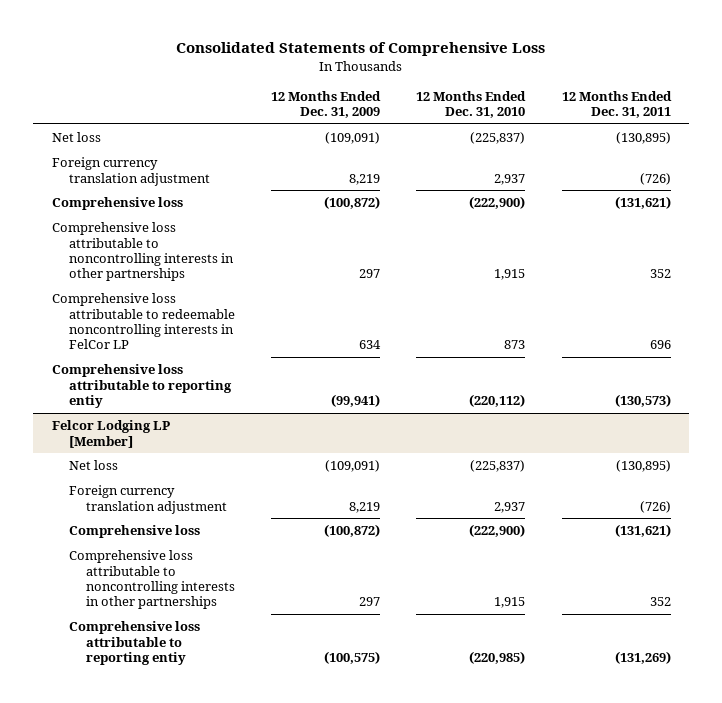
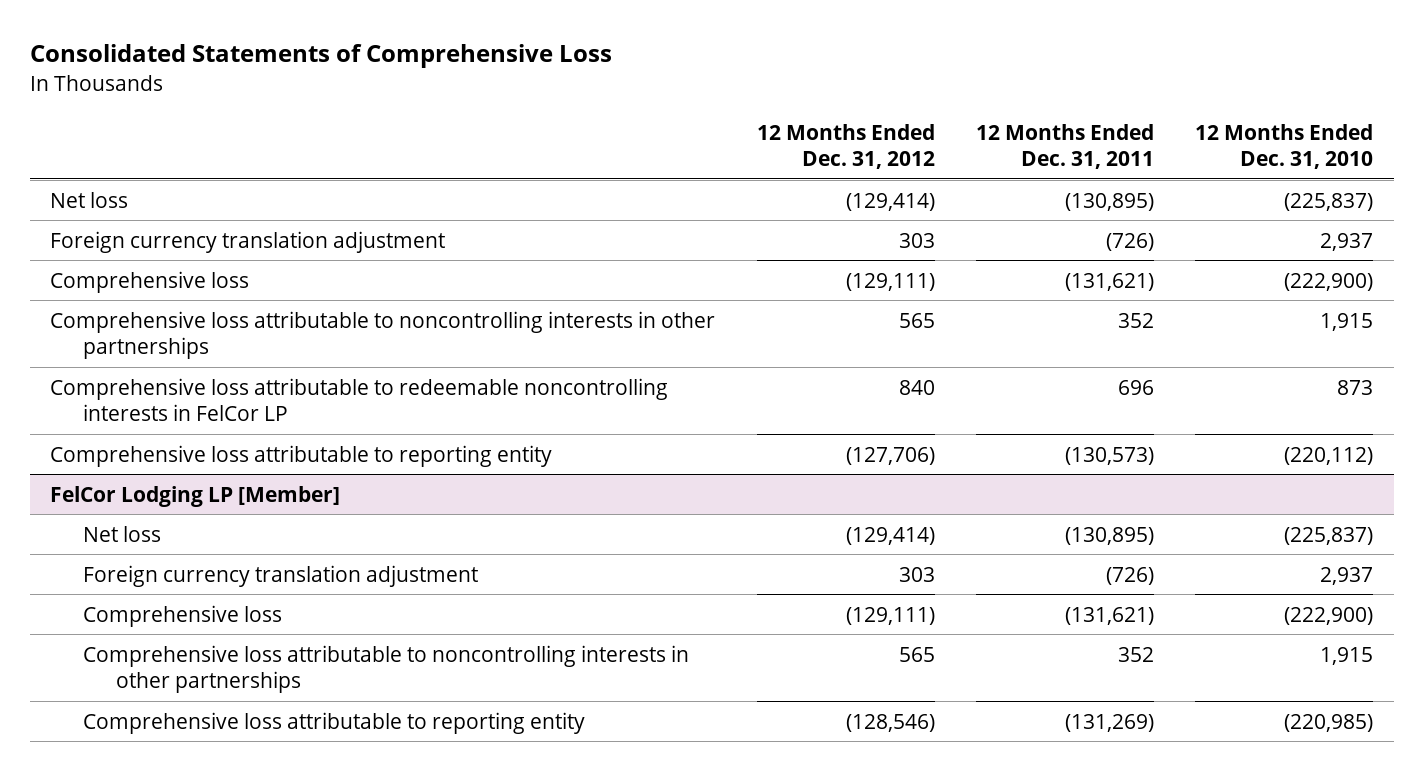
[271,90,382,118] 12 Months Ended Dec. 31, 2009 -> none
none -> [756,123,935,169] 12 Months Ended Dec. 31, 2012
[51,364,232,408] Comprehensive loss attributable to reporting entiy -> [50,444,553,467] Comprehensive loss attributable to reporting entity
[51,420,170,448] Felcor Lodging LP [Member] -> [50,485,341,507] FelCor Lodging LP [Member]
[68,621,200,665] Comprehensive loss attributable to reporting entiy -> [83,711,586,734] Comprehensive loss attributable to reporting entity

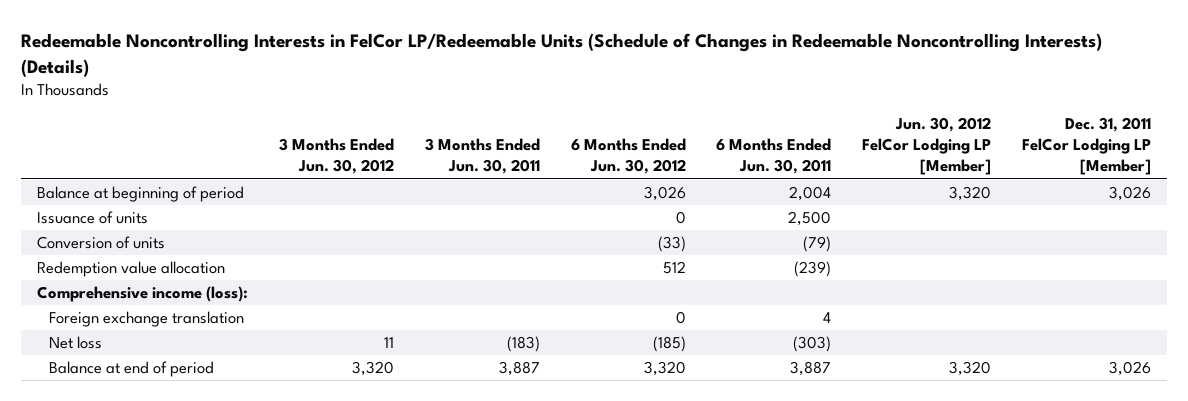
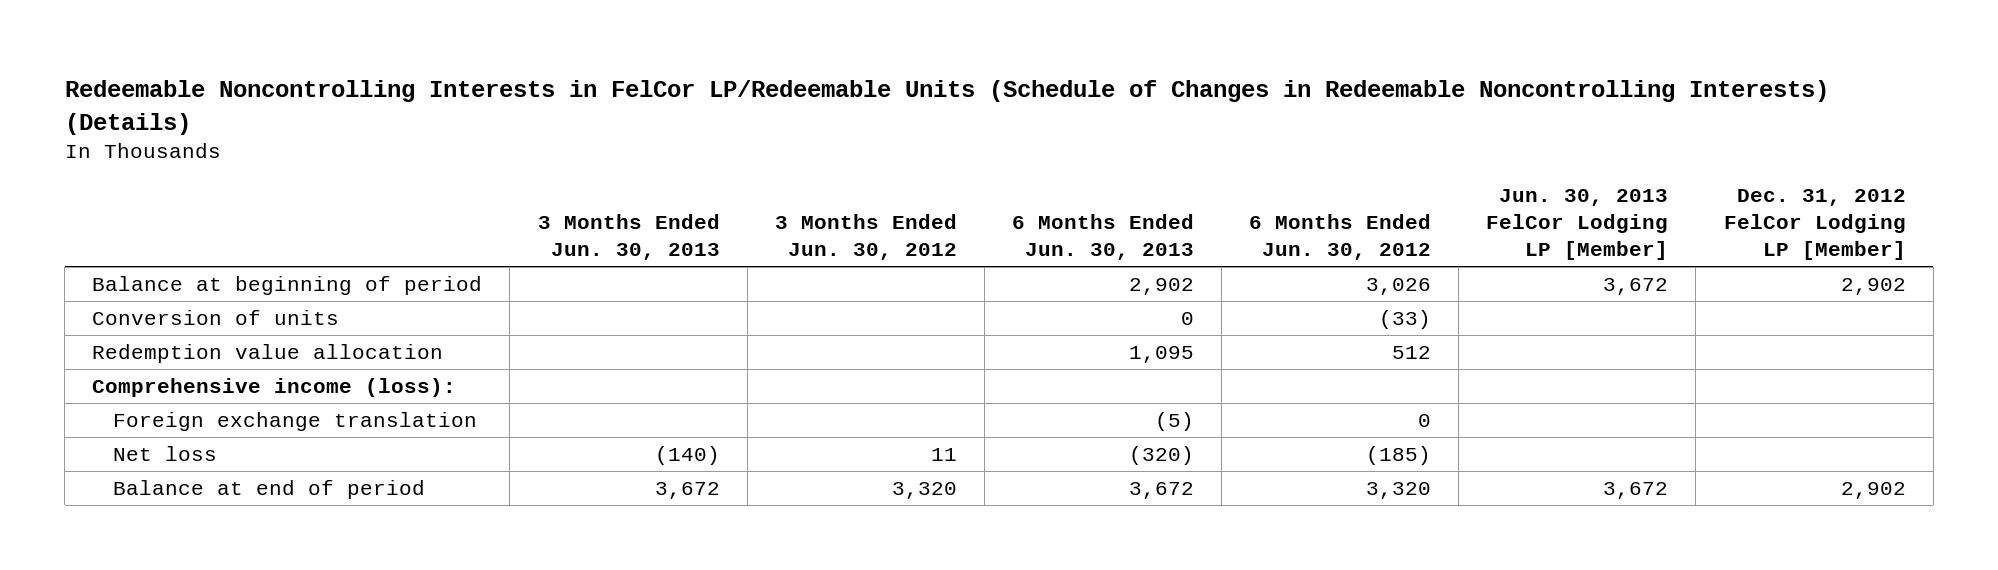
[424,138,540,175] 3 Months Ended Jun. 30, 2011 -> none
[716,138,832,175] 6 Months Ended Jun. 30, 2011 -> none
[862,117,992,176] Jun. 30, 2012 FelCor Lodging LP [Member] -> none
[1022,117,1152,176] Dec. 31, 2011 FelCor Lodging LP [Member] -> none
none -> [537,214,720,261] 3 Months Ended Jun. 30, 2013
none -> [1011,214,1194,261] 6 Months Ended Jun. 30, 2013
none -> [1486,189,1669,261] Jun. 30, 2013 FelCor Lodging LP [Member]
none -> [1723,189,1906,261] Dec. 31, 2012 FelCor Lodging LP [Member]
[36,211,148,225] Issuance of units -> none

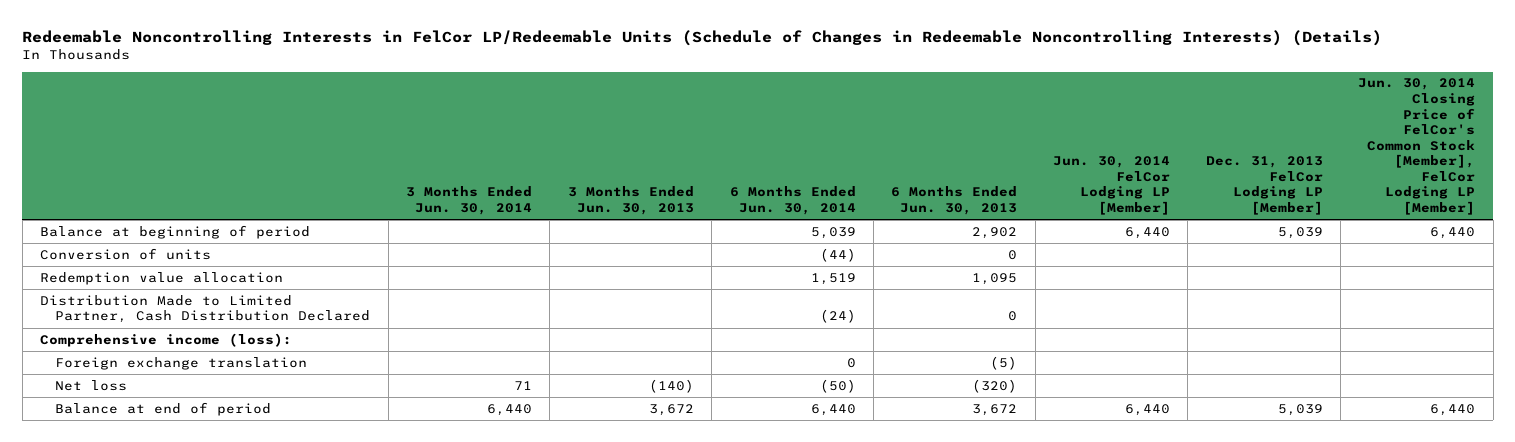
[774,214,957,261] 3 Months Ended Jun. 30, 2012 -> none
[1249,214,1432,261] 6 Months Ended Jun. 30, 2012 -> none
[1486,189,1669,261] Jun. 30, 2013 FelCor Lodging LP [Member] -> none
[1723,189,1906,261] Dec. 31, 2012 FelCor Lodging LP [Member] -> none
none -> [406,186,533,216] 3 Months Ended Jun. 30, 2014
none -> [729,186,856,216] 6 Months Ended Jun. 30, 2014
none -> [1053,156,1171,216] Jun. 30, 2014 FelCor Lodging LP [Member]
none -> [1205,156,1323,216] Dec. 31, 2013 FelCor Lodging LP [Member]
none -> [1358,78,1476,216] Jun. 30, 2014 Closing Price of FelCor's Common Stock [Member], FelCor Lodging LP [Member]
none -> [39,294,371,324] Distribution Made to Limited Partner, Cash Distribution Declared

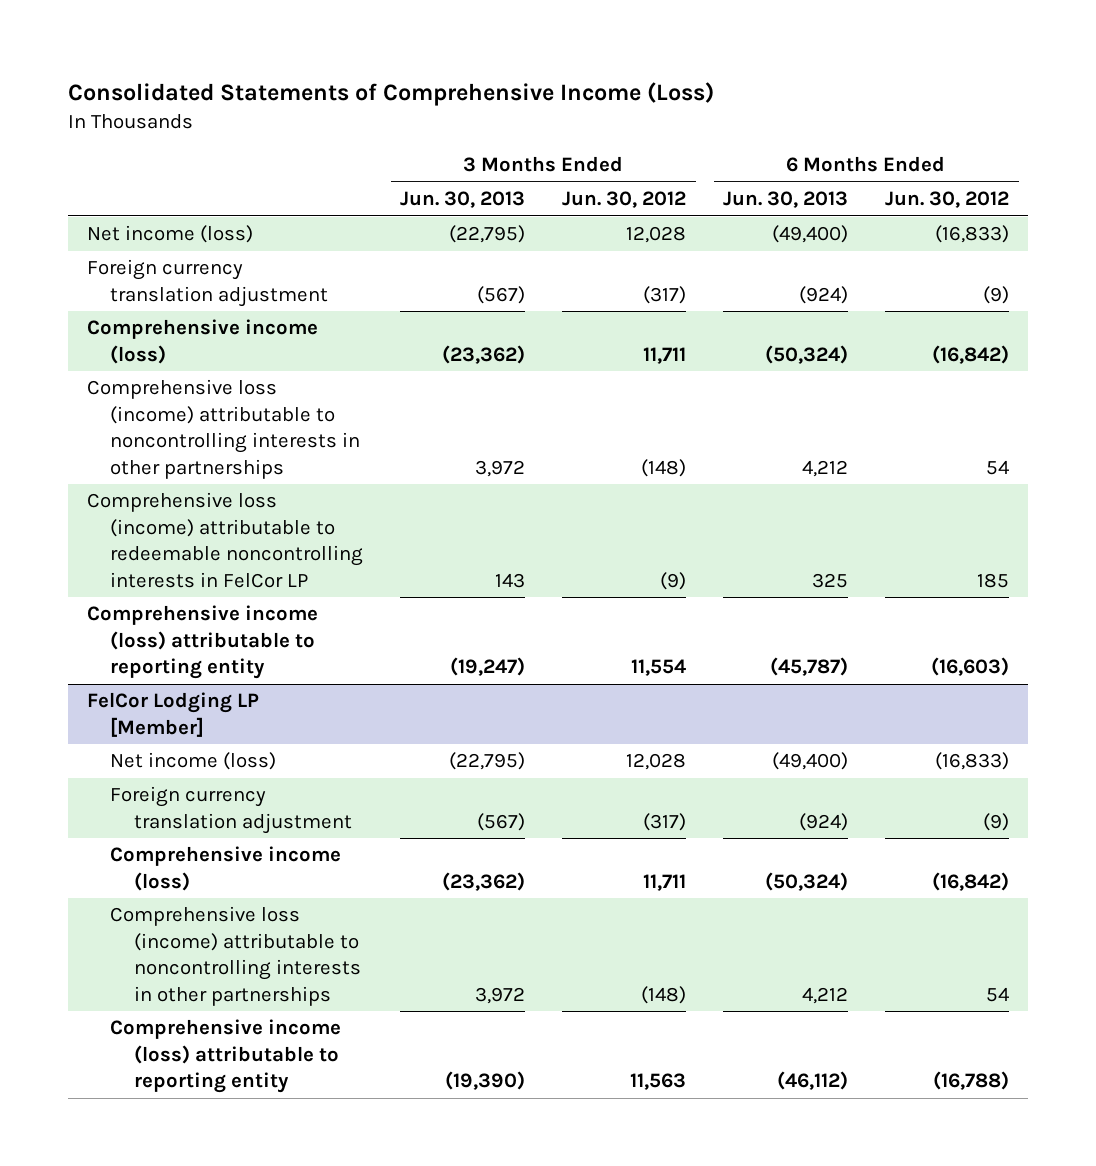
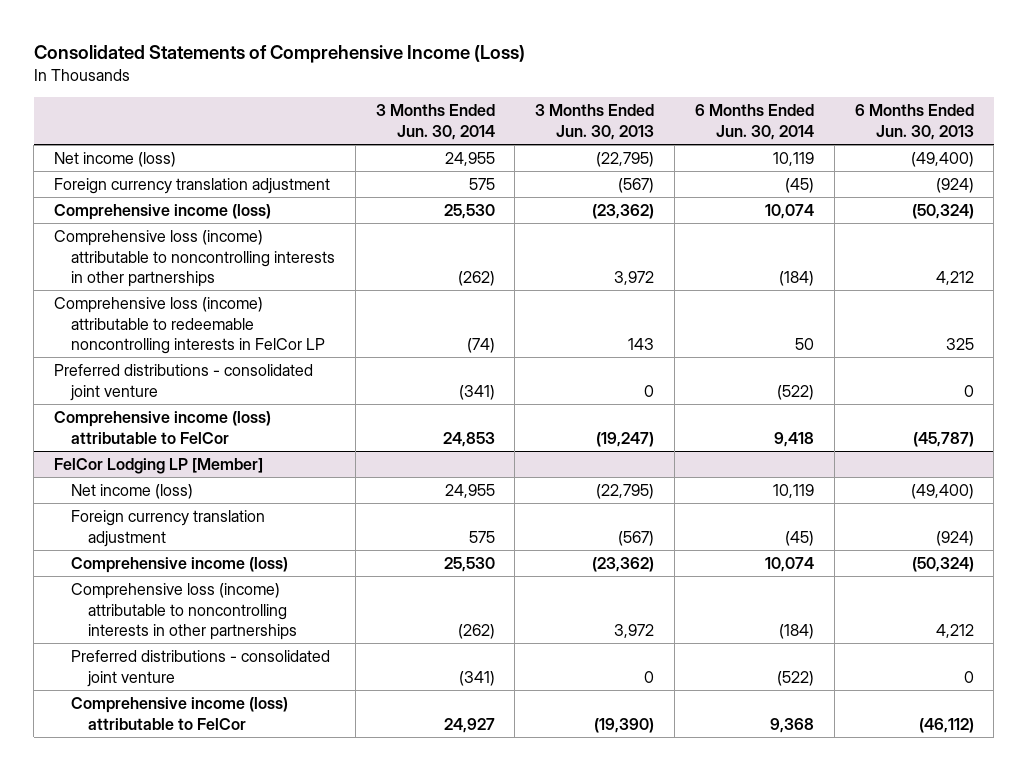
[562,191,687,209] Jun. 30, 2012 -> none
[885,191,1010,209] Jun. 30, 2012 -> none
none -> [375,104,495,140] 3 Months Ended Jun. 30, 2014
none -> [694,104,814,140] 6 Months Ended Jun. 30, 2014
none -> [54,364,314,401] Preferred distributions - consolidated joint venture
[86,605,318,680] Comprehensive income (loss) attributable to reporting entity -> [54,411,272,444] Comprehensive income (loss) attributable to FelCor
none -> [70,650,330,687] Preferred distributions - consolidated joint venture
[110,1019,342,1094] Comprehensive income (loss) attributable to reporting entity -> [70,697,288,730] Comprehensive income (loss) attributable to FelCor

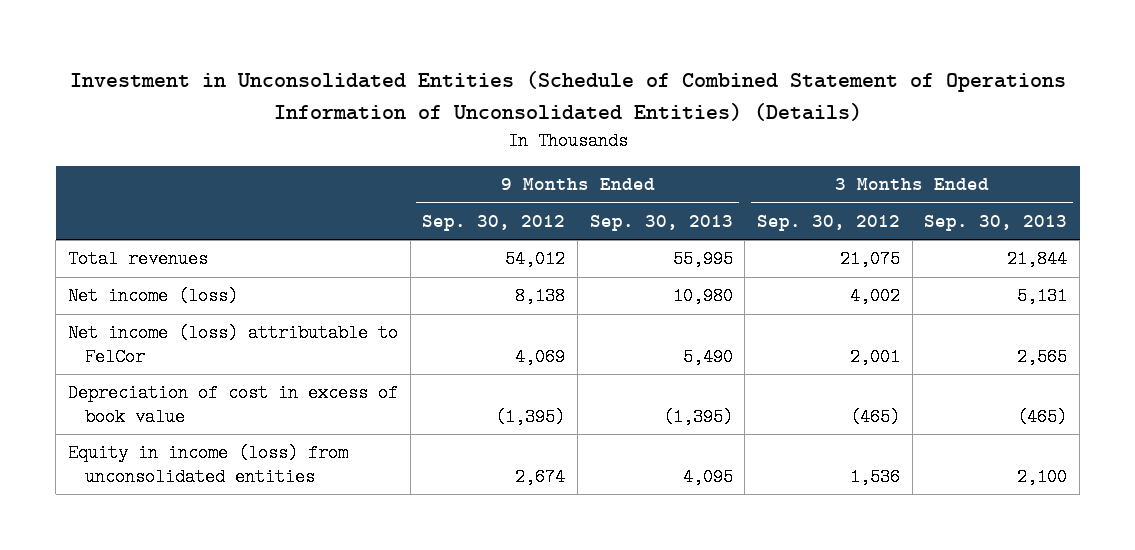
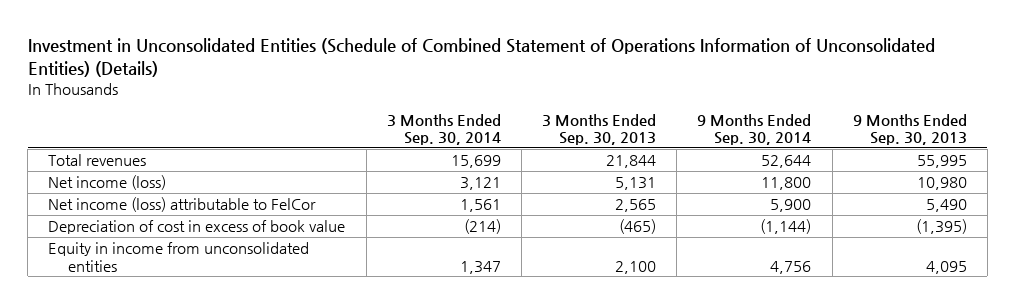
[422,214,566,231] Sep. 30, 2012 -> none
[757,214,901,231] Sep. 30, 2012 -> none
none -> [386,113,501,146] 3 Months Ended Sep. 30, 2014
none -> [697,113,812,146] 9 Months Ended Sep. 30, 2014
[68,444,349,487] Equity in income (loss) from unconsolidated entities -> [48,242,310,272] Equity in income from unconsolidated entities

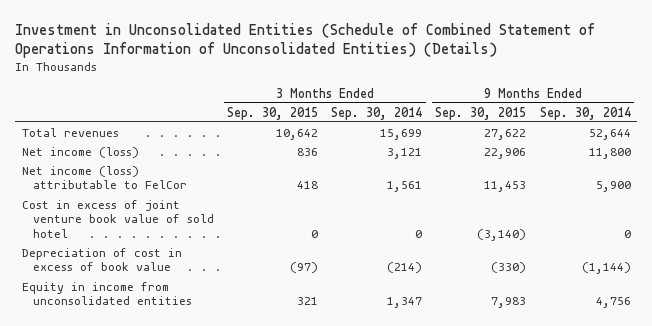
[542,113,657,146] 3 Months Ended Sep. 30, 2013 -> none
[852,113,967,146] 9 Months Ended Sep. 30, 2013 -> none
none -> [227,106,319,120] Sep. 30, 2015
none -> [435,106,527,120] Sep. 30, 2015
none -> [21,199,215,239] Cost in excess of joint venture book value of sold hotel

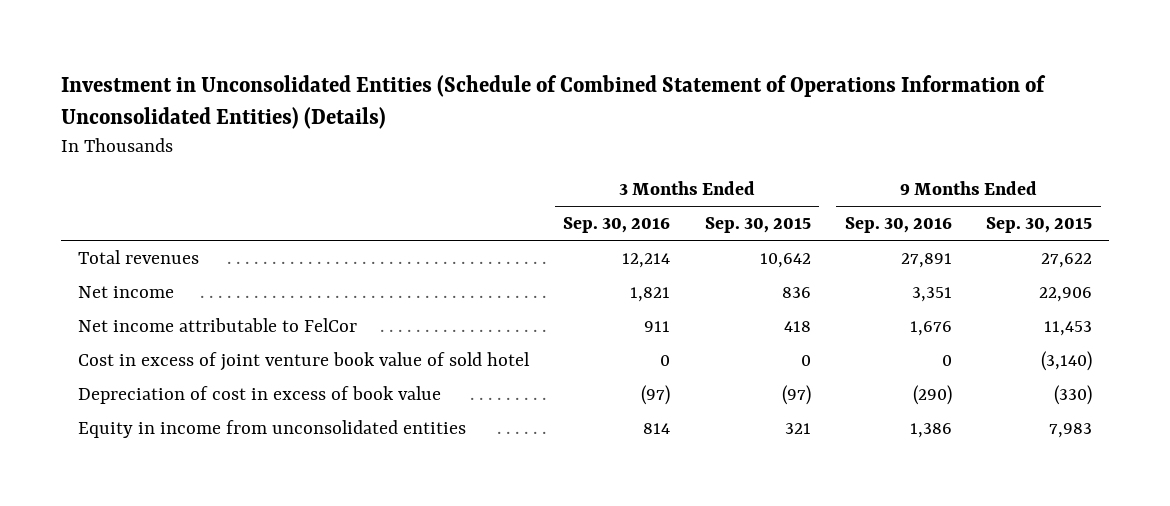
[331,106,423,120] Sep. 30, 2014 -> none
[539,106,631,120] Sep. 30, 2014 -> none
none -> [563,216,671,233] Sep. 30, 2016
none -> [844,216,952,233] Sep. 30, 2016
[21,146,139,158] Net income (loss) -> [77,285,174,298] Net income
[21,165,188,190] Net income (loss) attributable to FelCor -> [77,317,357,332] Net income attributable to FelCor

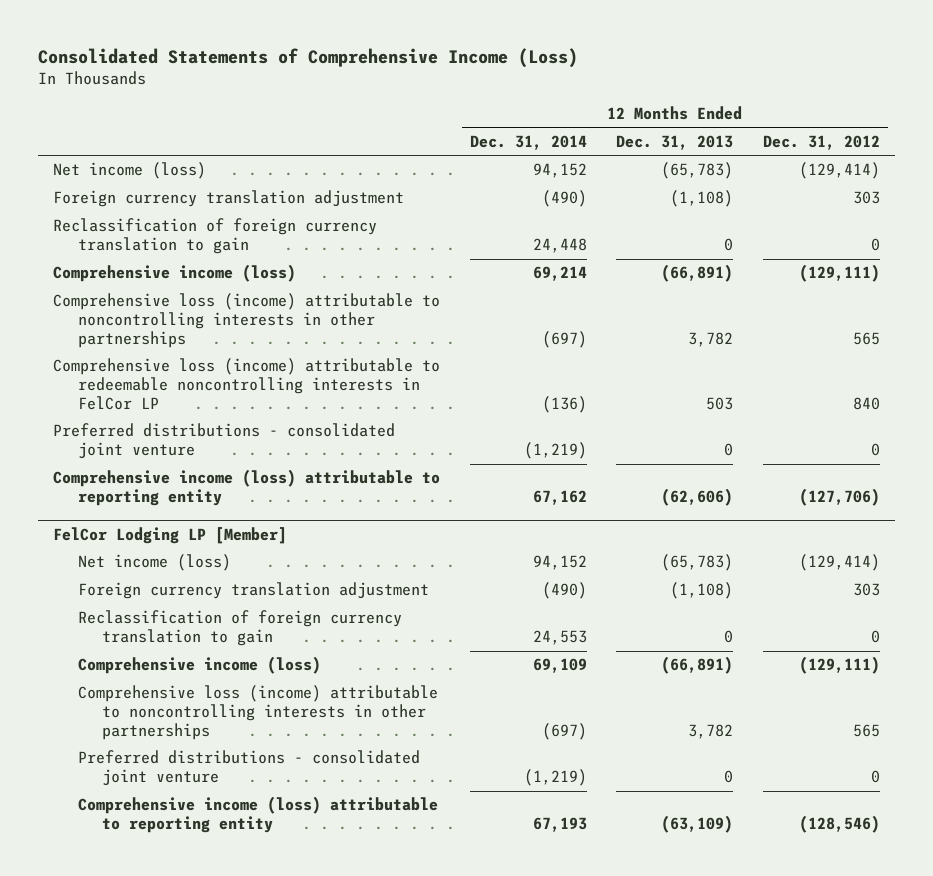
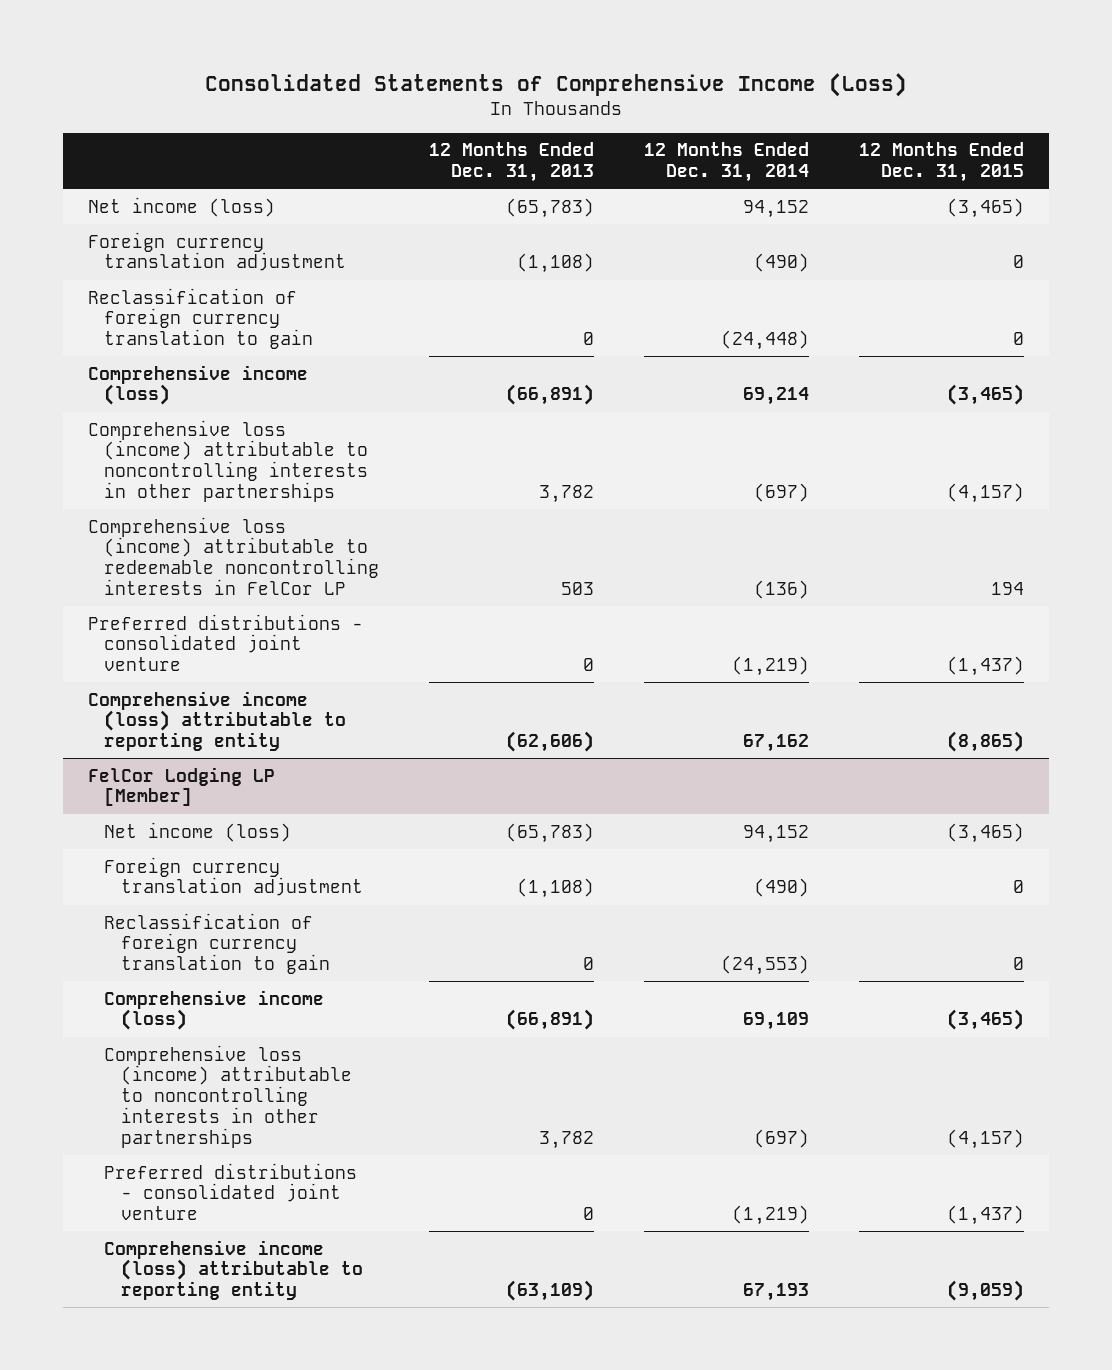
[763,134,881,150] Dec. 31, 2012 -> none
none -> [859,142,1025,183] 12 Months Ended Dec. 31, 2015
[532,238,587,254] 24,448 -> [721,330,810,351] (24,448)
[532,630,587,646] 24,553 -> [721,955,810,976] (24,553)

